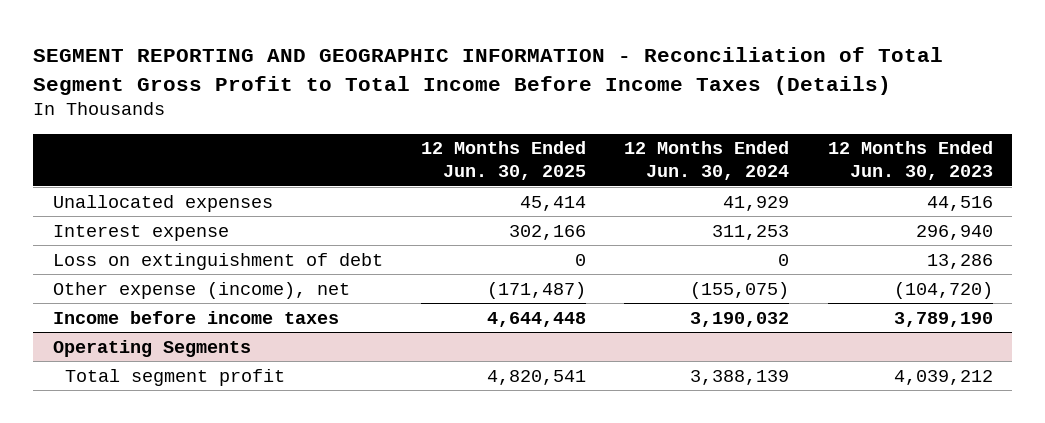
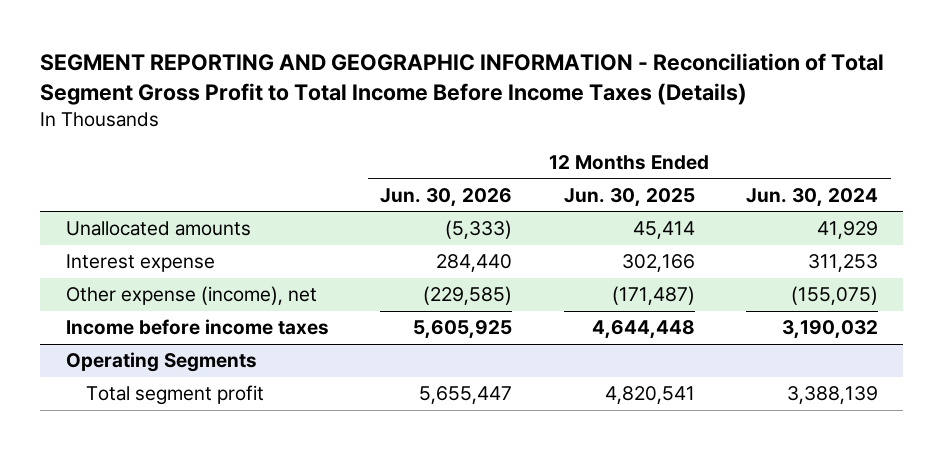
[827,141,993,181] 12 Months Ended Jun. 30, 2023 -> none
none -> [380,187,513,207] Jun. 30, 2026
[52,194,273,212] Unallocated expenses -> [66,221,252,237] Unallocated amounts
[52,252,383,270] Loss on extinguishment of debt -> none

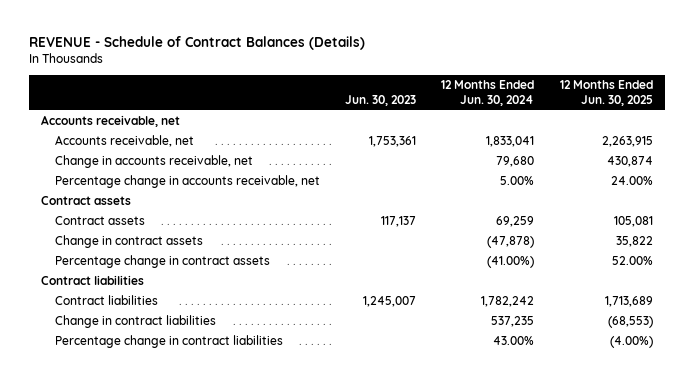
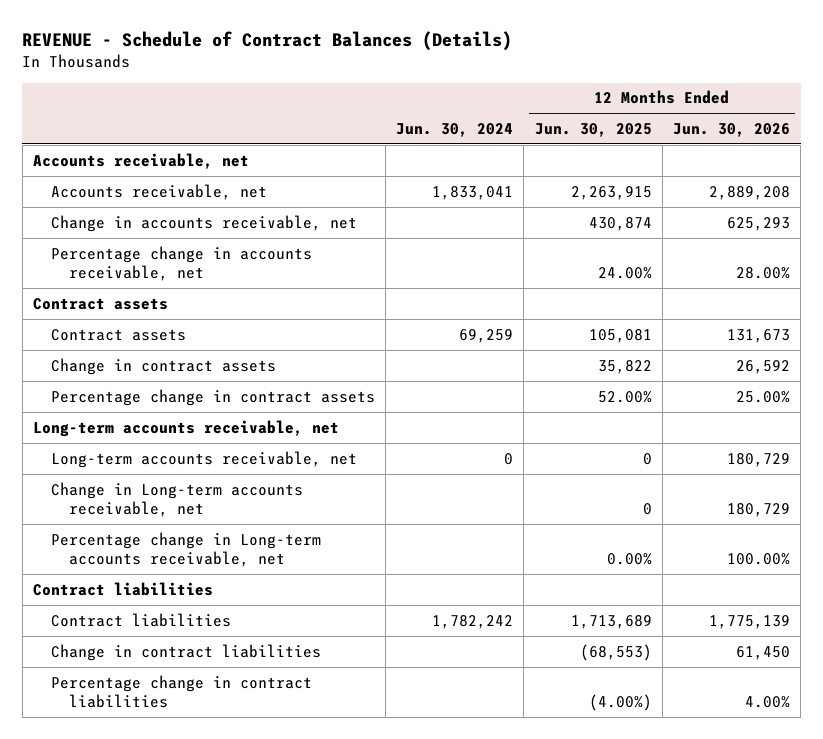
[345,94,417,106] Jun. 30, 2023 -> none
[441,80,535,106] 12 Months Ended Jun. 30, 2024 -> none
none -> [396,123,514,138] Jun. 30, 2024
none -> [673,123,791,138] Jun. 30, 2026
none -> [33,419,340,437] Long-term accounts receivable, net
none -> [50,450,357,468] Long-term accounts receivable, net
none -> [50,481,303,518] Change in Long-term accounts receivable, net
none -> [50,531,321,568] Percentage change in Long-term accounts receivable, net

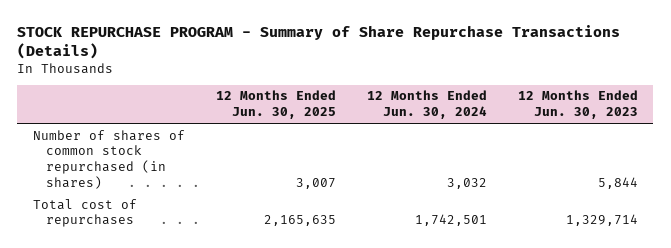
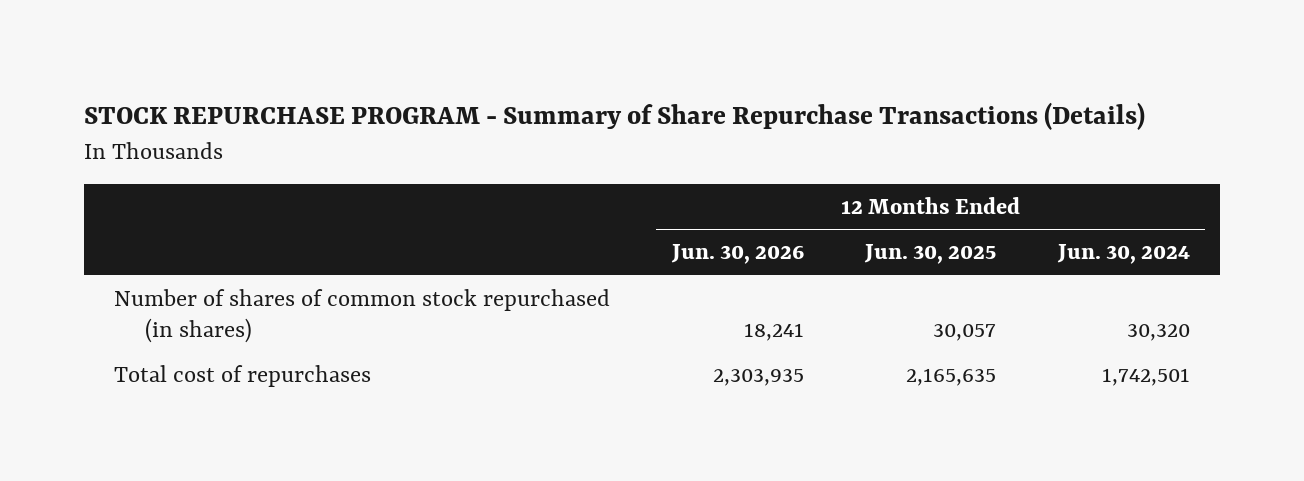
[517,90,638,120] 12 Months Ended Jun. 30, 2023 -> none
none -> [670,244,804,265] Jun. 30, 2026
[295,177,336,189] 3,007 -> [933,324,997,342] 30,057
[446,177,487,189] 3,032 -> [1126,324,1190,342] 30,320

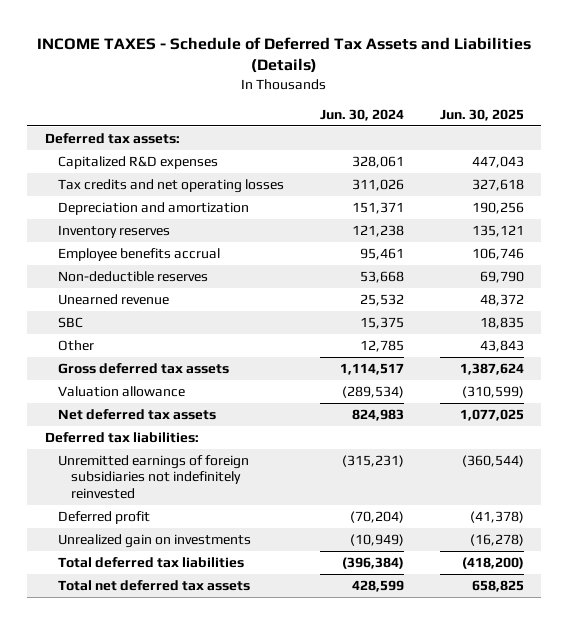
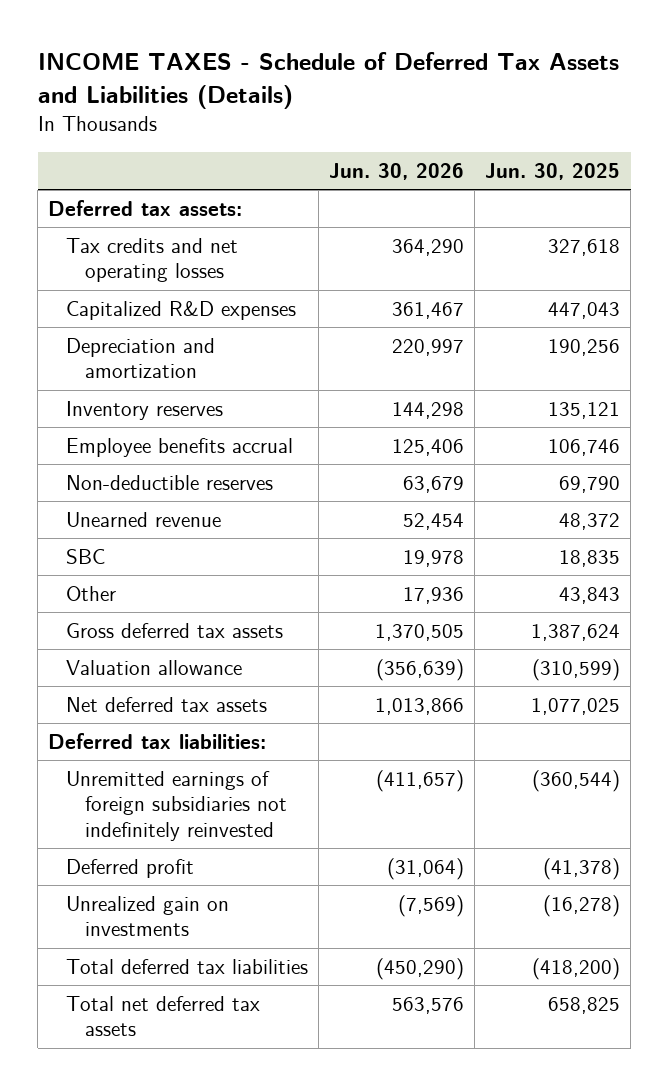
[319,108,404,121] Jun. 30, 2024 -> none
none -> [329,162,465,180] Jun. 30, 2026
[58,156,219,170] Capitalized R&D expenses -> [66,301,297,321] Capitalized R&D expenses

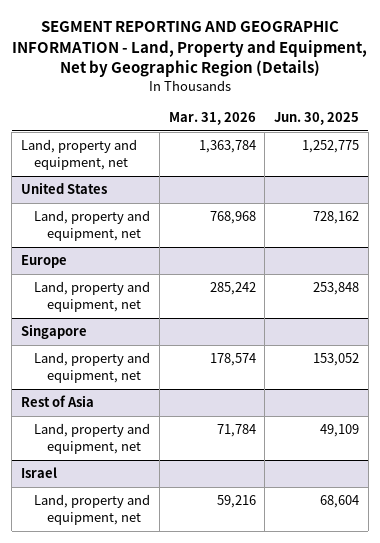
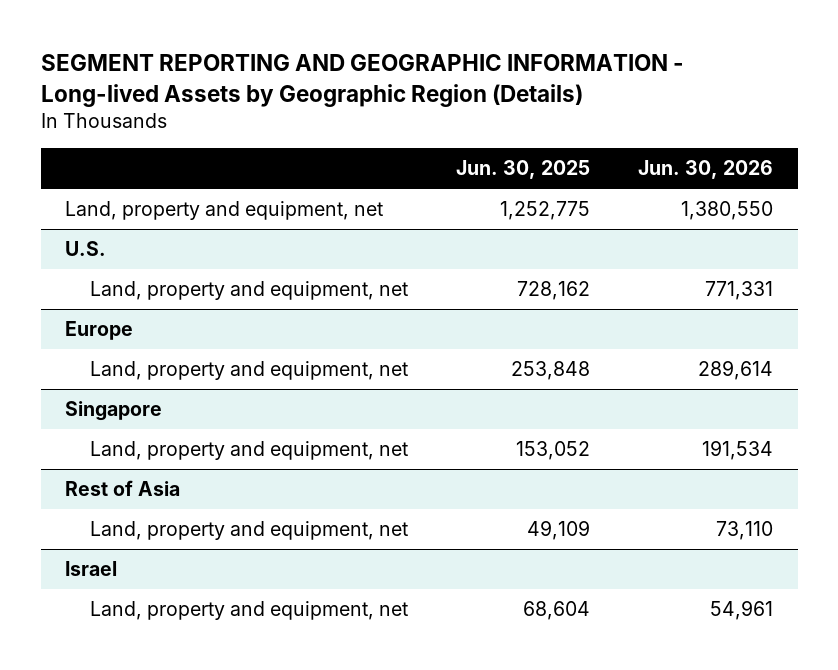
[12,21,368,77] SEGMENT REPORTING AND GEOGRAPHIC INFORMATION - Land, Property and Equipment, Net by Geographic Region (Details) -> [40,54,684,107] SEGMENT REPORTING AND GEOGRAPHIC INFORMATION - Long-lived Assets by Geographic Region (Details)
[168,111,256,125] Mar. 31, 2026 -> none
none -> [638,160,774,180] Jun. 30, 2026
[21,182,108,195] United States -> [64,241,106,257] U.S.

